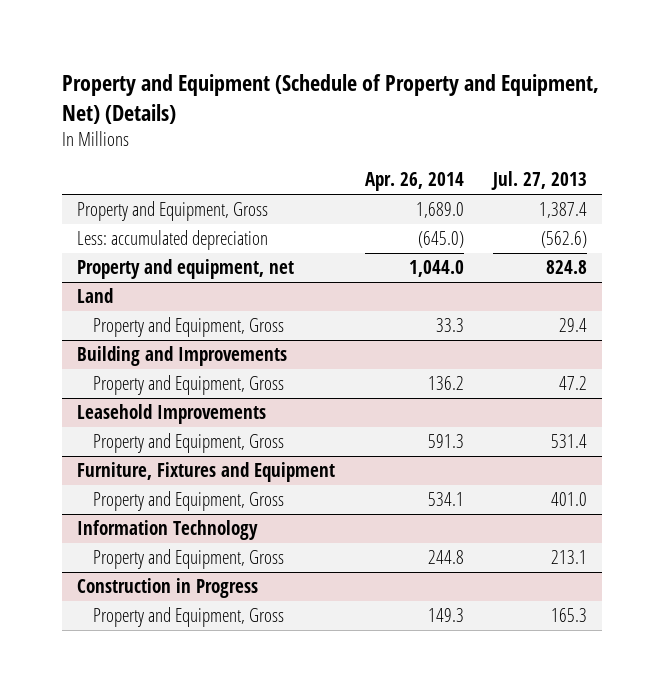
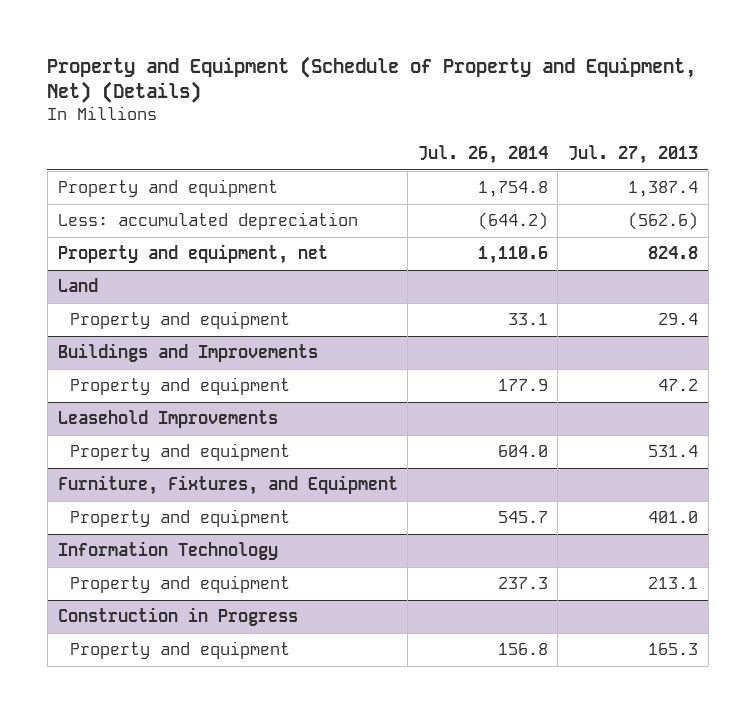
[364,172,464,192] Apr. 26, 2014 -> none
none -> [417,144,548,164] Jul. 26, 2014
[77,201,269,222] Property and Equipment, Gross -> [57,179,278,198] Property and equipment
[92,317,284,338] Property and Equipment, Gross -> [69,311,290,330] Property and equipment
[77,346,288,367] Building and Improvements -> [57,343,318,363] Buildings and Improvements
[92,375,284,396] Property and Equipment, Gross -> [69,377,290,396] Property and equipment
[92,433,284,454] Property and Equipment, Gross -> [69,443,290,462] Property and equipment
[77,462,336,483] Furniture, Fixtures and Equipment -> [57,475,398,496] Furniture, Fixtures, and Equipment
[92,491,284,512] Property and Equipment, Gross -> [69,509,290,528] Property and equipment
[92,549,284,570] Property and Equipment, Gross -> [69,575,290,594] Property and equipment
[92,607,284,628] Property and Equipment, Gross -> [69,641,290,660] Property and equipment

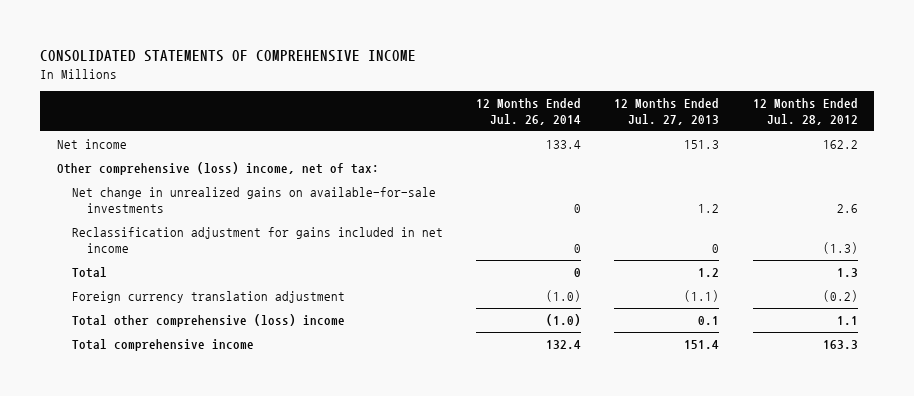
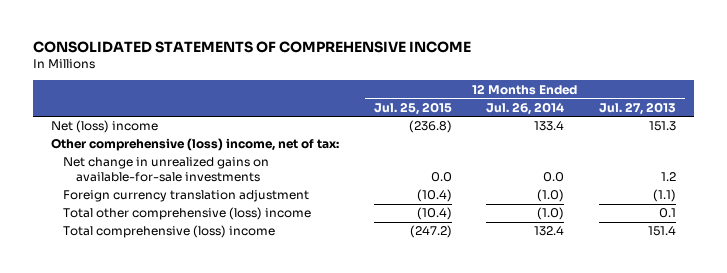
[752,97,858,125] 12 Months Ended Jul. 28, 2012 -> none
none -> [373,101,452,115] Jul. 25, 2015
[56,139,127,150] Net income -> [50,120,158,134] Net (loss) income
[71,227,443,254] Reclassification adjustment for gains included in net income -> none
[71,267,107,279] Total -> none
[574,204,582,214] 0 -> [543,172,565,183] 0.0
[71,339,254,352] Total comprehensive income -> [63,225,276,239] Total comprehensive (loss) income

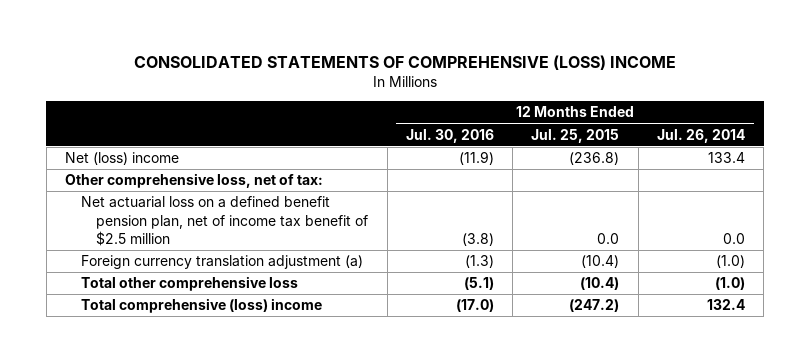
[33,40,472,53] CONSOLIDATED STATEMENTS OF COMPREHENSIVE INCOME -> [133,55,676,71] CONSOLIDATED STATEMENTS OF COMPREHENSIVE (LOSS) INCOME
[599,101,677,115] Jul. 27, 2013 -> none
none -> [405,128,494,143] Jul. 30, 2016
[63,157,270,183] Net change in unrealized gains on available-for-sale investments -> none
[50,138,339,152] Other comprehensive (loss) income, net of tax: -> [65,173,324,189] Other comprehensive loss, net of tax:
none -> [80,196,369,246] Net actuarial loss on a defined benefit pension plan, net of income tax benefit of $2.5 million
[63,190,310,203] Foreign currency translation adjustment -> [80,255,363,270] Foreign currency translation adjustment (a)
[63,207,312,221] Total other comprehensive (loss) income -> [80,276,298,292] Total other comprehensive loss

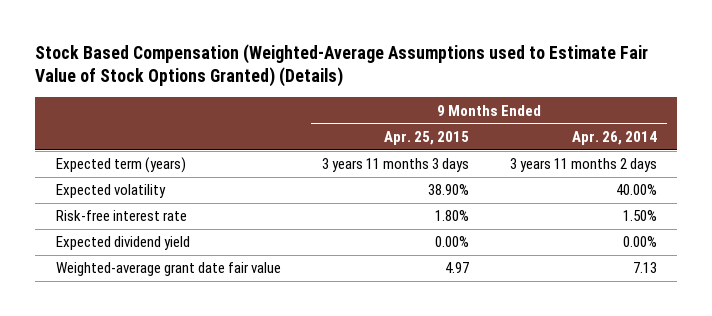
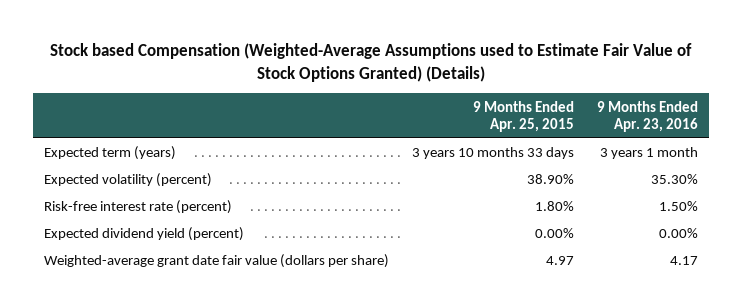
[35,43,649,88] Stock Based Compensation (Weighted-Average Assumptions used to Estimate Fair Value of Stock Options Granted) (Details) -> [50,42,693,82] Stock based Compensation (Weighted-Average Assumptions used to Estimate Fair Value of Stock Options Granted) (Details)
[571,130,657,145] Apr. 26, 2014 -> none
none -> [596,100,698,133] 9 Months Ended Apr. 23, 2016
[321,158,469,173] 3 years 11 months 3 days -> [412,147,575,160] 3 years 10 months 33 days
[55,184,166,199] Expected volatility -> [44,173,213,188] Expected volatility (percent)
[55,210,187,222] Risk-free interest rate -> [44,200,233,215] Risk-free interest rate (percent)
[55,236,190,251] Expected dividend yield -> [44,227,245,242] Expected dividend yield (percent)
[55,262,281,277] Weighted-average grant date fair value -> [44,254,390,269] Weighted-average grant date fair value (dollars per share)

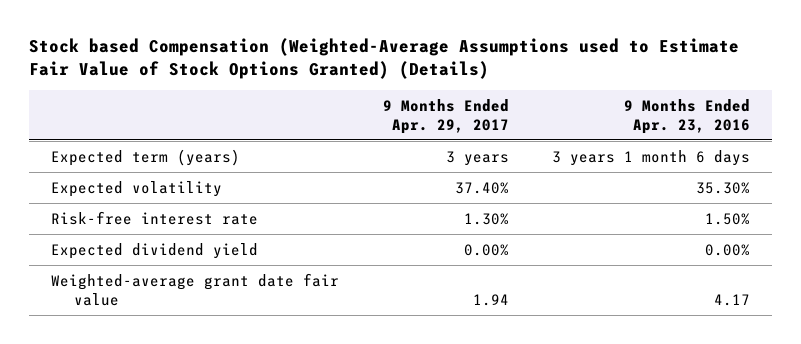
[473,100,575,133] 9 Months Ended Apr. 25, 2015 -> none
none -> [382,98,509,134] 9 Months Ended Apr. 29, 2017
[599,147,698,160] 3 years 1 month -> [552,149,751,166] 3 years 1 month 6 days
[44,173,213,188] Expected volatility (percent) -> [50,180,222,197] Expected volatility
[44,200,233,215] Risk-free interest rate (percent) -> [50,210,258,225] Risk-free interest rate
[44,227,245,242] Expected dividend yield (percent) -> [50,242,258,259] Expected dividend yield
[44,254,390,269] Weighted-average grant date fair value (dollars per share) -> [50,272,339,306] Weighted-average grant date fair value

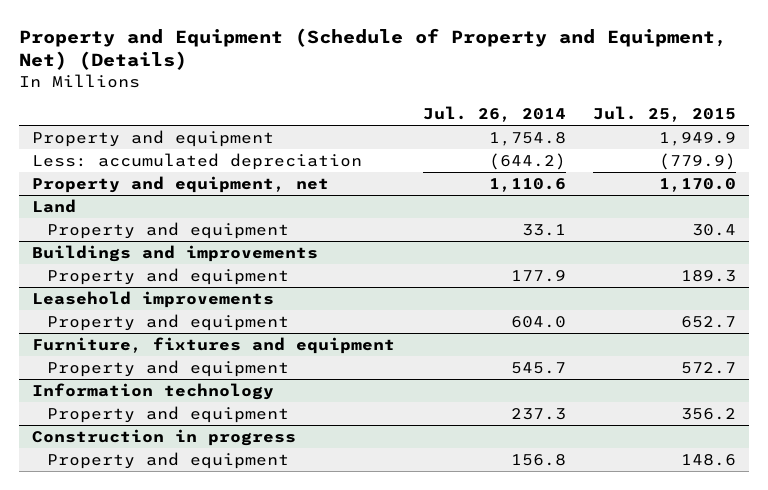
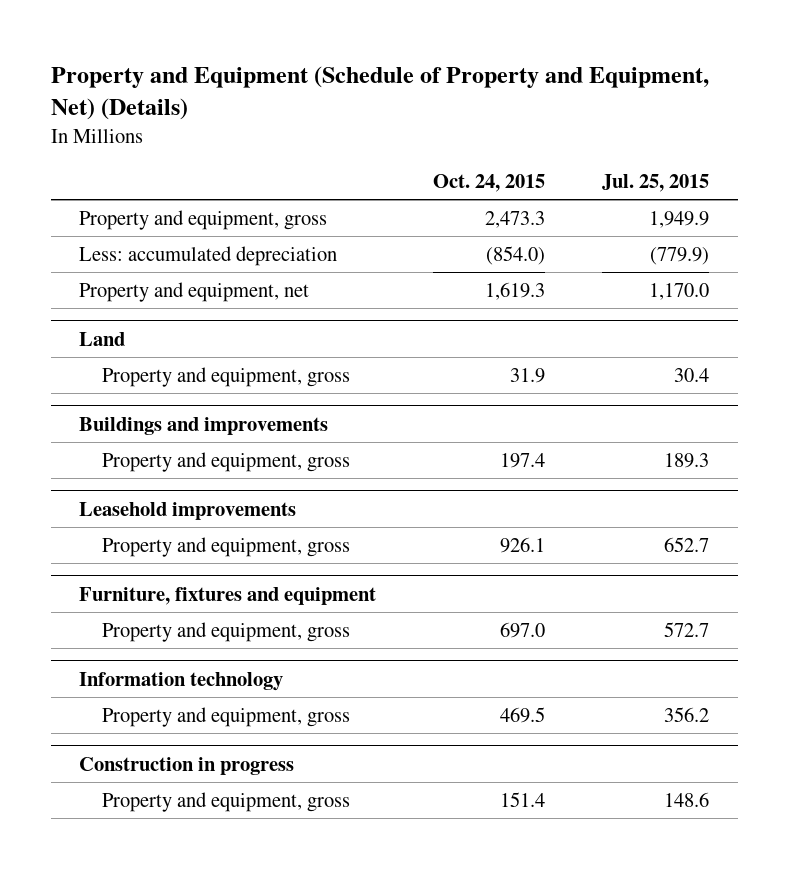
[422,106,566,123] Jul. 26, 2014 -> none
none -> [433,174,546,193] Oct. 24, 2015
[32,129,275,147] Property and equipment -> [79,209,328,230] Property and equipment, gross
[47,221,290,239] Property and equipment -> [101,366,350,387] Property and equipment, gross
[47,267,290,285] Property and equipment -> [101,451,350,472] Property and equipment, gross
[47,313,290,331] Property and equipment -> [101,536,350,557] Property and equipment, gross
[47,359,290,377] Property and equipment -> [101,621,350,642] Property and equipment, gross
[47,405,290,423] Property and equipment -> [101,706,350,727] Property and equipment, gross
[47,451,290,469] Property and equipment -> [101,791,350,812] Property and equipment, gross

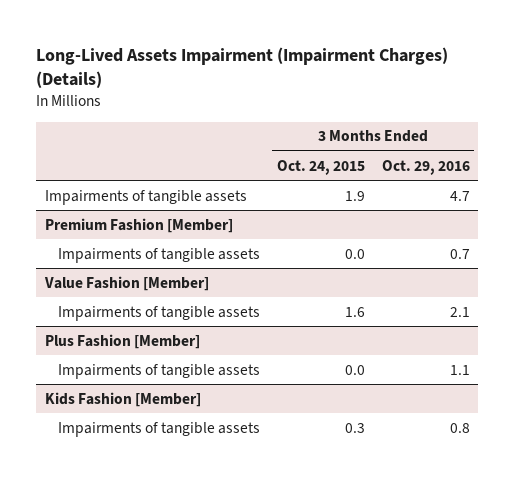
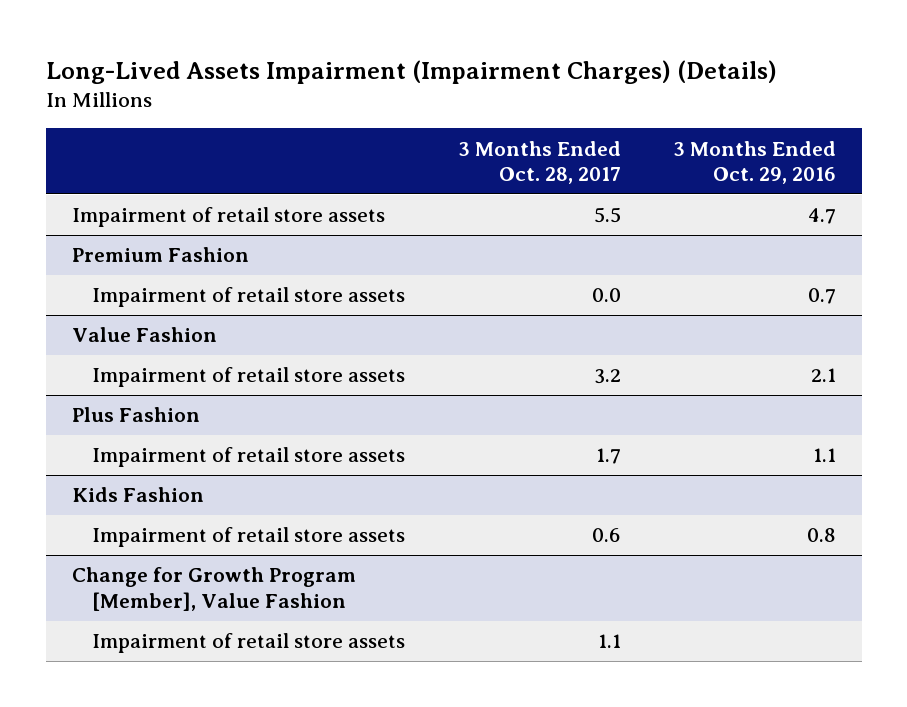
[276,159,365,175] Oct. 24, 2015 -> none
none -> [457,140,621,184] 3 Months Ended Oct. 28, 2017
[44,189,247,205] Impairments of tangible assets -> [71,207,385,228] Impairment of retail store assets
[44,217,233,233] Premium Fashion [Member] -> [71,247,249,263] Premium Fashion
[57,247,260,263] Impairments of tangible assets -> [92,287,406,308] Impairment of retail store assets
[43,275,209,291] Value Fashion [Member] -> [71,327,217,343] Value Fashion
[57,305,260,321] Impairments of tangible assets -> [92,367,406,388] Impairment of retail store assets
[44,333,200,349] Plus Fashion [Member] -> [71,407,200,423] Plus Fashion
[57,363,260,379] Impairments of tangible assets -> [92,447,406,468] Impairment of retail store assets
[44,391,201,407] Kids Fashion [Member] -> [71,487,204,503] Kids Fashion
[57,421,260,437] Impairments of tangible assets -> [92,527,406,548] Impairment of retail store assets
none -> [71,567,356,611] Change for Growth Program [Member], Value Fashion
none -> [92,633,406,654] Impairment of retail store assets

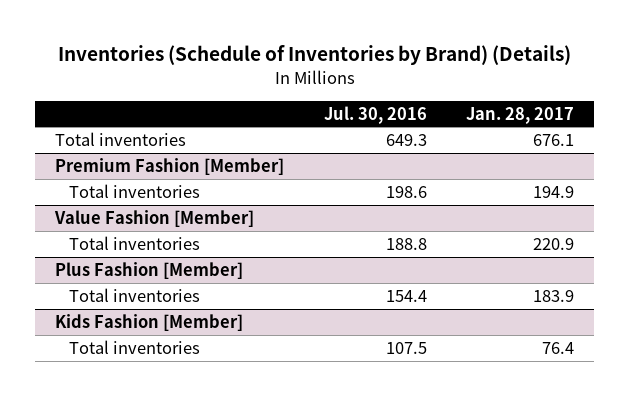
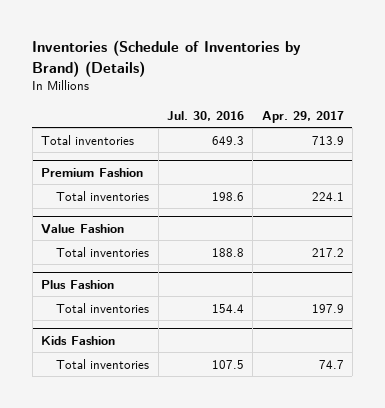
[466,106,575,124] Jan. 28, 2017 -> none
none -> [261,110,344,123] Apr. 29, 2017
[55,157,285,175] Premium Fashion [Member] -> [41,167,144,177] Premium Fashion
[54,209,255,227] Value Fashion [Member] -> [41,223,125,234] Value Fashion
[55,261,244,279] Plus Fashion [Member] -> [41,279,115,289] Plus Fashion
[55,313,244,331] Kids Fashion [Member] -> [41,335,116,345] Kids Fashion

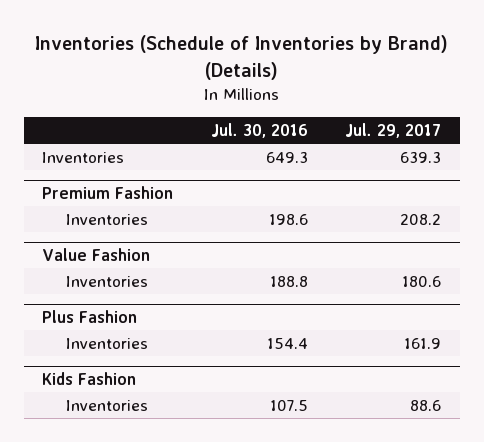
[261,110,344,123] Apr. 29, 2017 -> none
none -> [345,123,442,139] Jul. 29, 2017
[41,134,135,145] Total inventories -> [42,151,125,163] Inventories
[56,190,150,201] Total inventories -> [66,213,149,225] Inventories
[56,246,150,257] Total inventories -> [66,275,149,287] Inventories
[56,302,150,313] Total inventories -> [66,337,149,349] Inventories
[56,358,150,369] Total inventories -> [66,399,149,411] Inventories

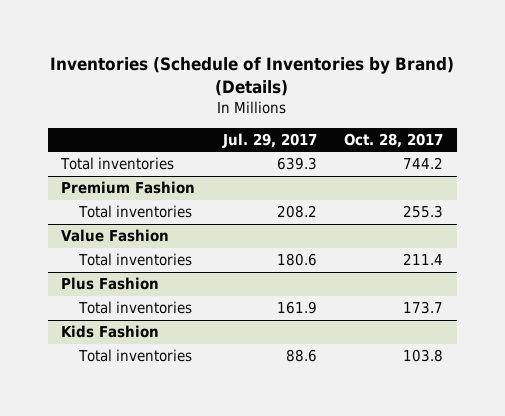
[210,123,308,139] Jul. 30, 2016 -> none
none -> [344,132,444,148] Oct. 28, 2017
[42,151,125,163] Inventories -> [60,157,175,171] Total inventories
[66,213,149,225] Inventories -> [78,205,193,219] Total inventories
[66,275,149,287] Inventories -> [78,253,193,267] Total inventories
[66,337,149,349] Inventories -> [78,301,193,315] Total inventories
[66,399,149,411] Inventories -> [78,349,193,363] Total inventories

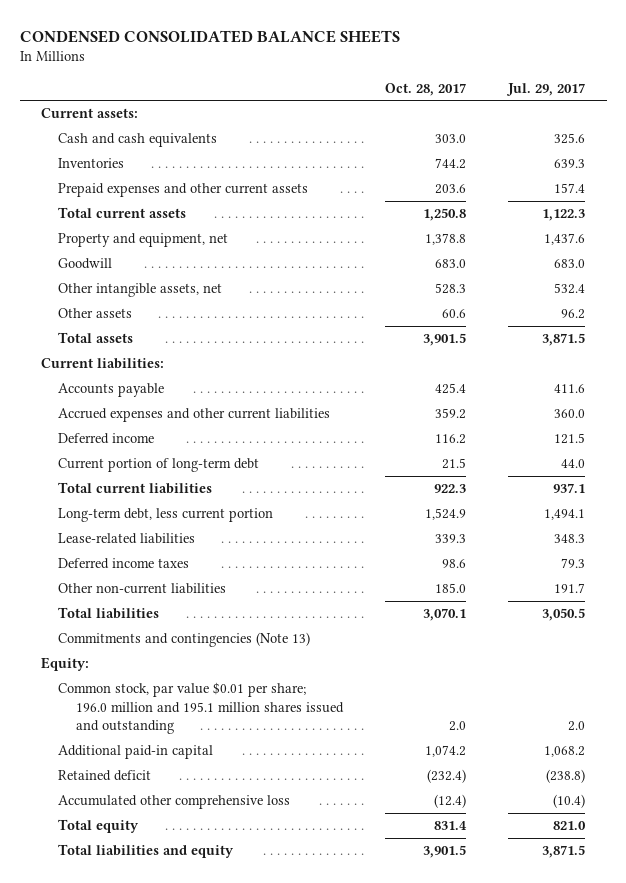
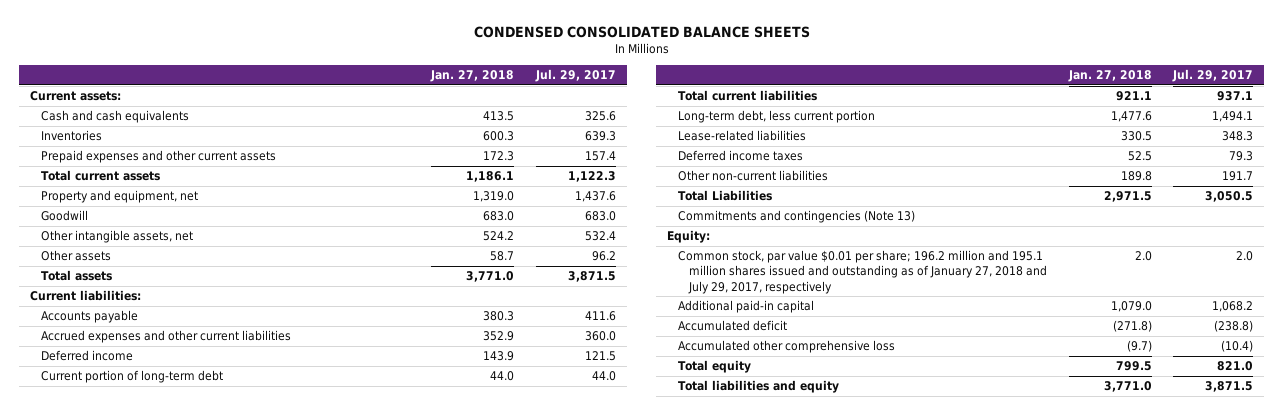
[385,82,467,96] Oct. 28, 2017 -> none
none -> [430,70,515,83] Jan. 27, 2018
[58,607,160,620] Total liabilities -> [678,190,773,202] Total Liabilities
[58,682,344,735] Common stock, par value $0.01 per share; 196.0 million and 195.1 million shares issued and outstanding -> [678,250,1048,294] Common stock, par value $0.01 per share; 196.2 million and 195.1 million shares issued and outstanding as of January 27, 2018 and July 29, 2017, respectively
[58,770,152,782] Retained deficit -> [678,320,788,332] Accumulated deficit

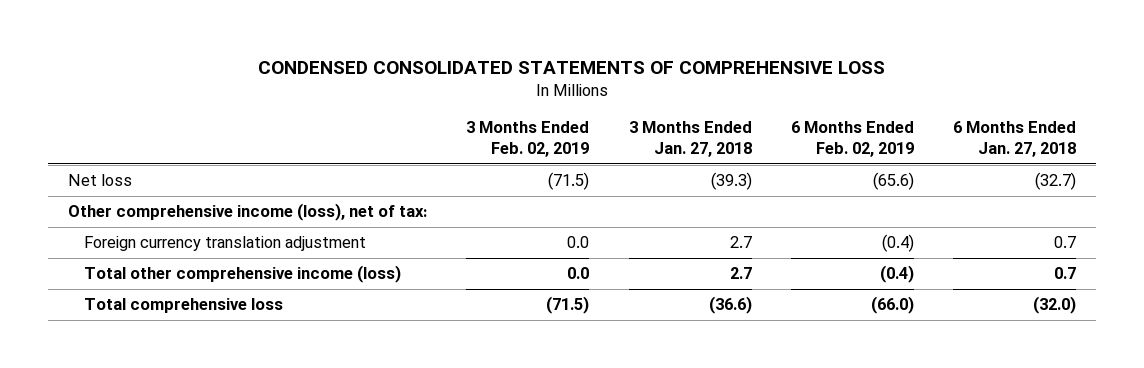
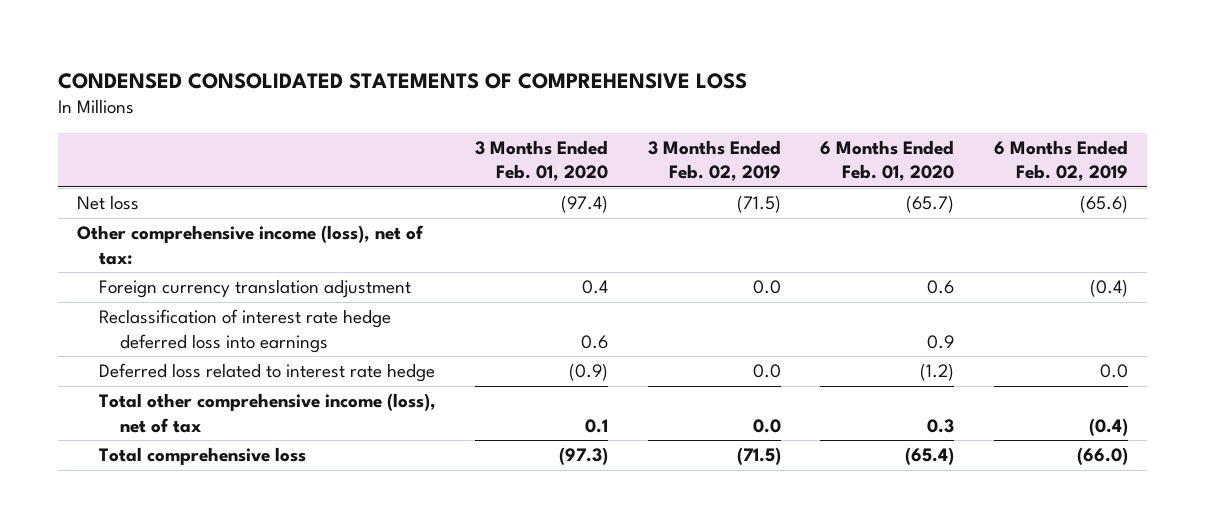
[628,121,752,158] 3 Months Ended Jan. 27, 2018 -> none
[953,121,1077,158] 6 Months Ended Jan. 27, 2018 -> none
none -> [475,139,609,182] 3 Months Ended Feb. 01, 2020
none -> [820,139,955,182] 6 Months Ended Feb. 01, 2020
none -> [98,309,391,353] Reclassification of interest rate hedge deferred loss into earnings
none -> [98,363,435,383] Deferred loss related to interest rate hedge
[84,265,402,284] Total other comprehensive income (loss) -> [98,393,436,433] Total other comprehensive income (loss), net of tax

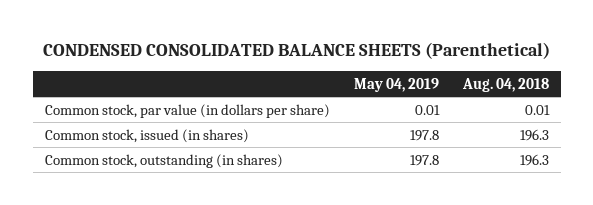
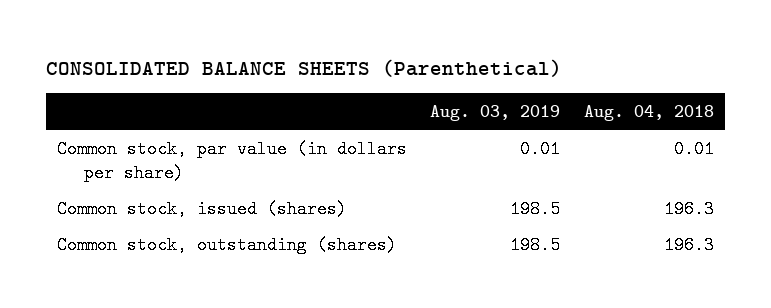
[42,42,550,60] CONDENSED CONSOLIDATED BALANCE SHEETS (Parenthetical) -> [45,58,562,77] CONSOLIDATED BALANCE SHEETS (Parenthetical)
[353,77,439,92] May 04, 2019 -> none
none -> [430,105,561,122] Aug. 03, 2019
[44,128,249,143] Common stock, issued (in shares) -> [57,199,348,218] Common stock, issued (shares)
[44,153,283,168] Common stock, outstanding (in shares) -> [57,235,398,254] Common stock, outstanding (shares)

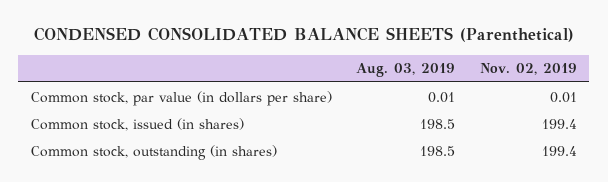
[45,58,562,77] CONSOLIDATED BALANCE SHEETS (Parenthetical) -> [33,27,574,43] CONDENSED CONSOLIDATED BALANCE SHEETS (Parenthetical)
[583,105,714,122] Aug. 04, 2018 -> none
none -> [480,63,578,76] Nov. 02, 2019
[57,199,348,218] Common stock, issued (shares) -> [30,117,244,131] Common stock, issued (in shares)
[57,235,398,254] Common stock, outstanding (shares) -> [30,144,277,160] Common stock, outstanding (in shares)

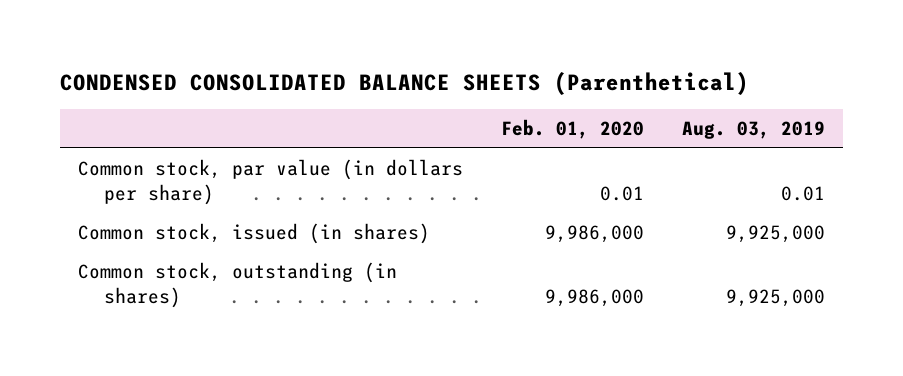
[480,63,578,76] Nov. 02, 2019 -> none
none -> [501,119,645,140] Feb. 01, 2020
[420,118,456,129] 198.5 -> [725,225,825,244] 9,925,000
[420,145,456,156] 198.5 -> [725,289,825,308] 9,925,000

